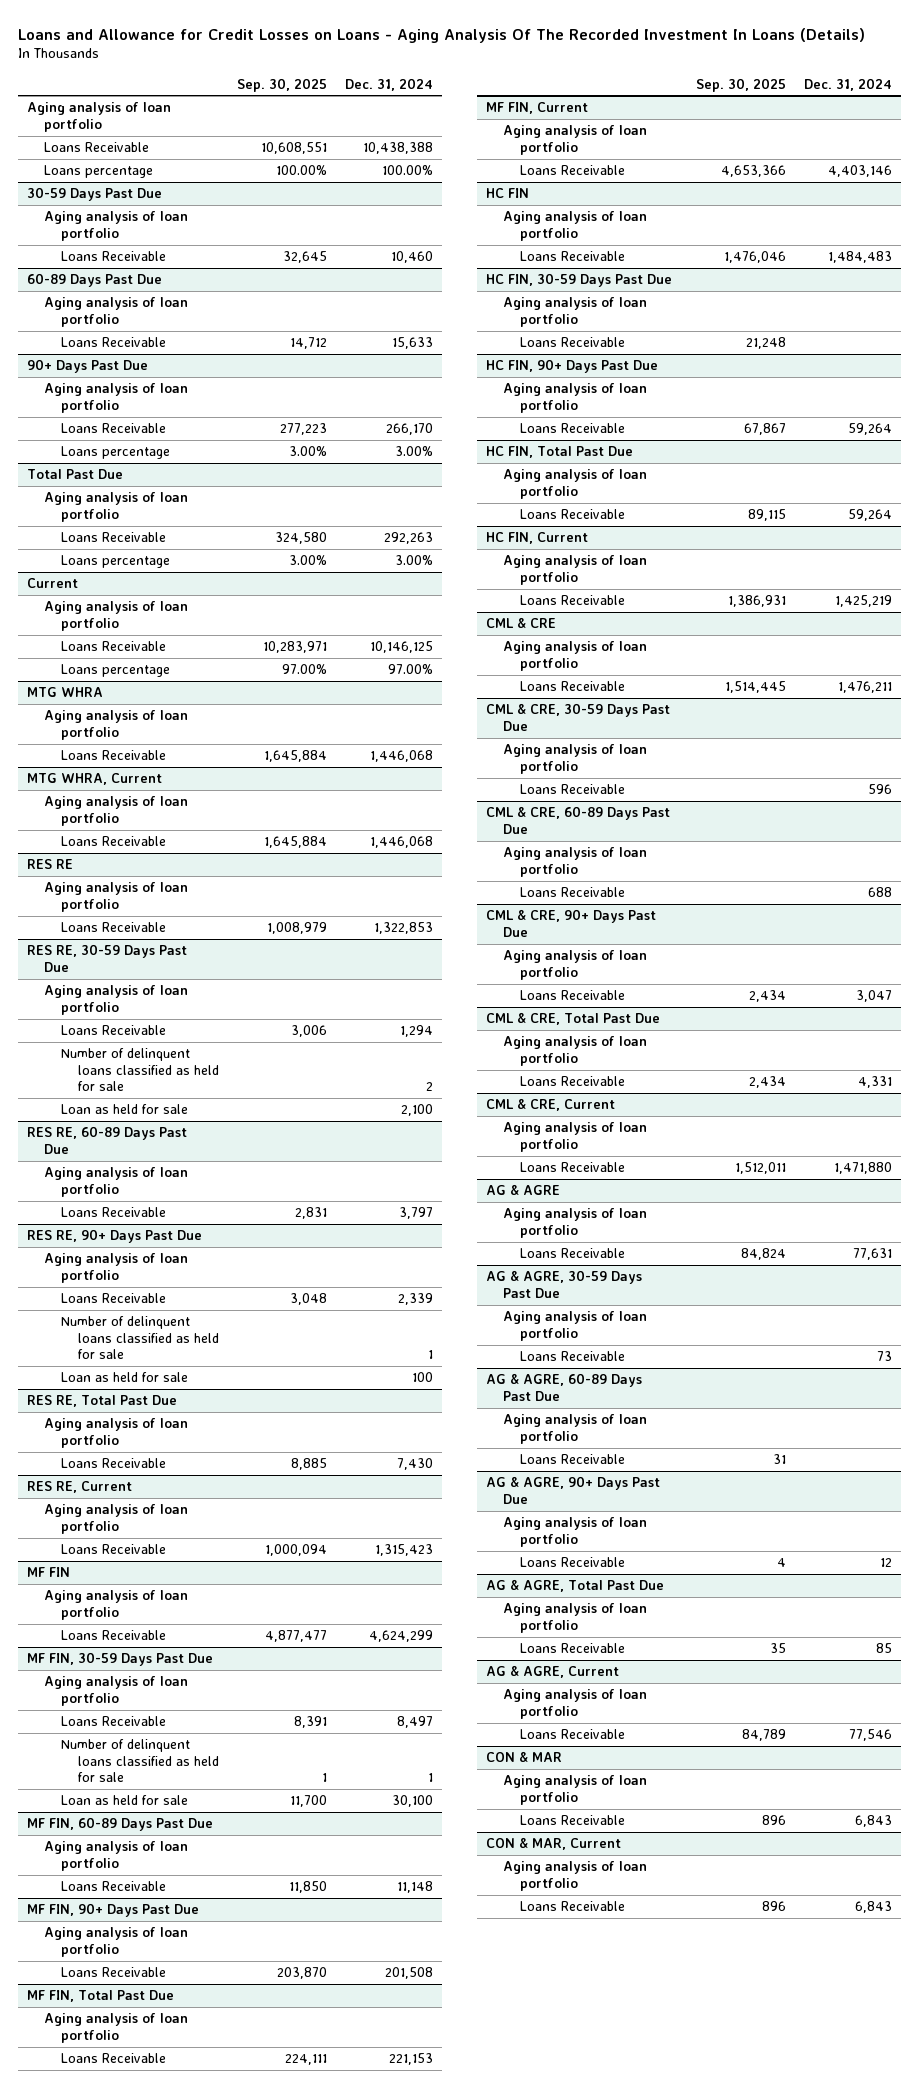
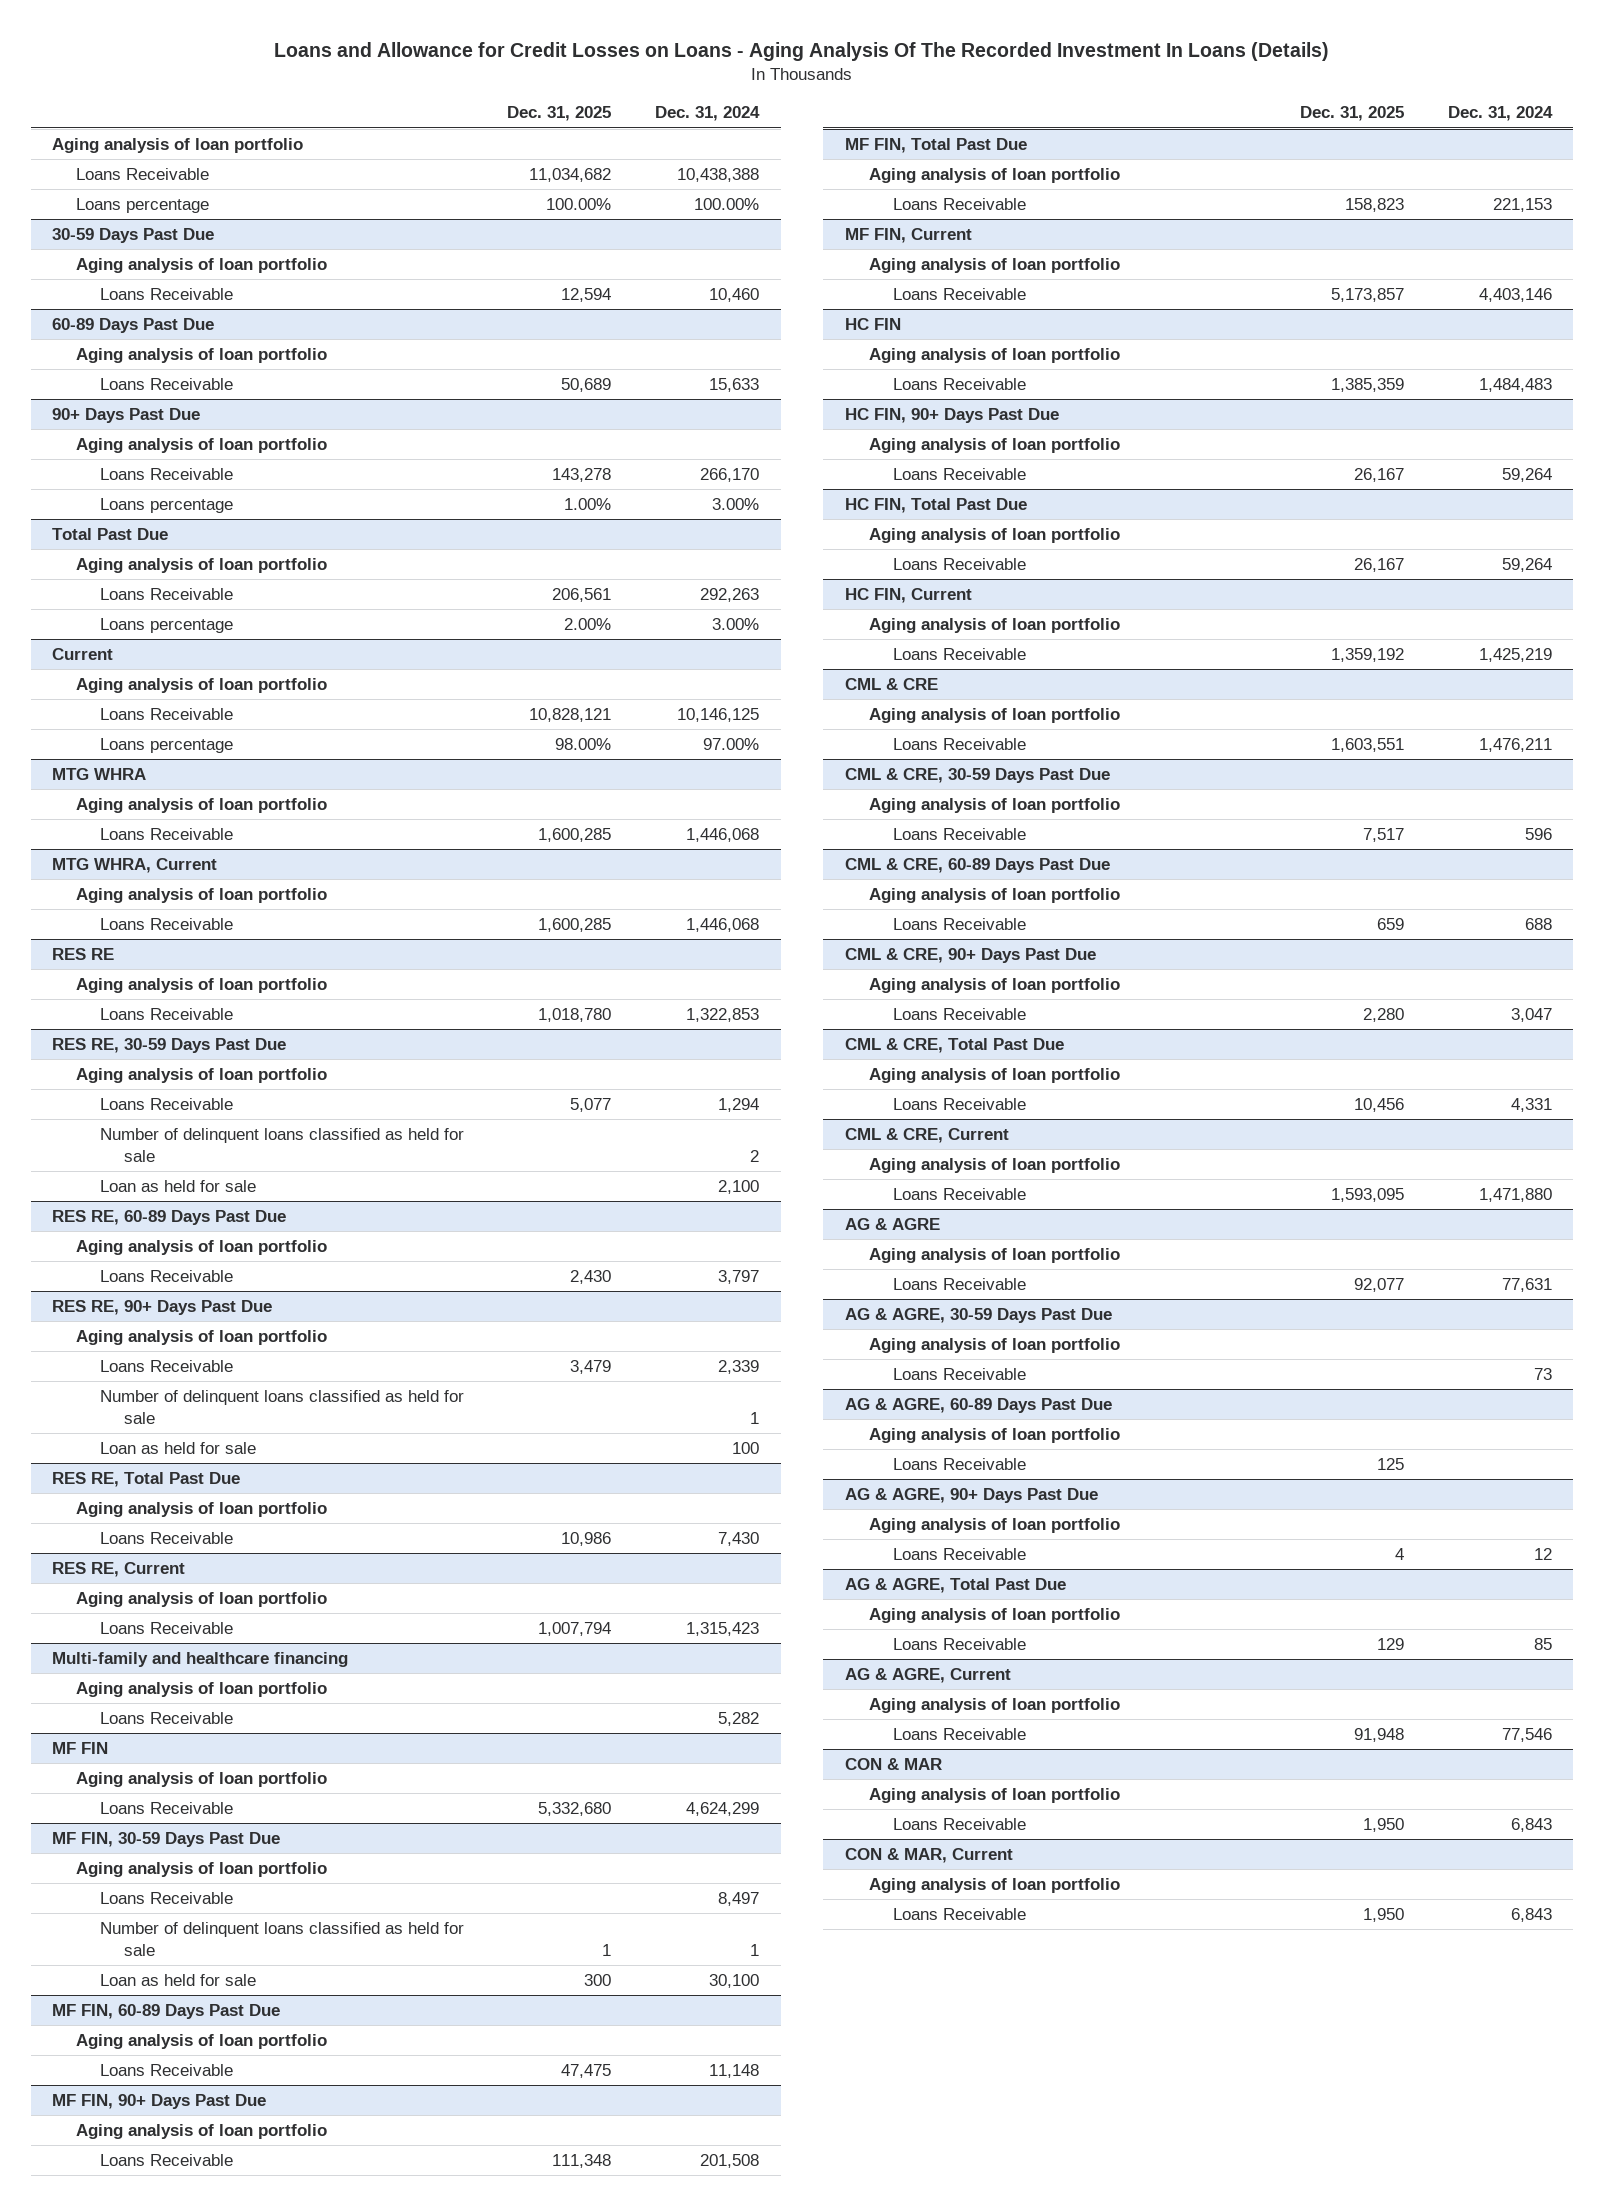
[237,77,328,92] Sep. 30, 2025 -> none
none -> [507,106,612,122] Dec. 31, 2025
none -> [52,1652,349,1668] Multi-family and healthcare financing
none -> [76,1682,328,1698] Aging analysis of loan portfolio
none -> [100,1712,234,1725] Loans Receivable
[486,273,673,288] HC FIN, 30-59 Days Past Due -> none
[503,297,648,327] Aging analysis of loan portfolio -> none
[520,337,626,348] Loans Receivable -> none

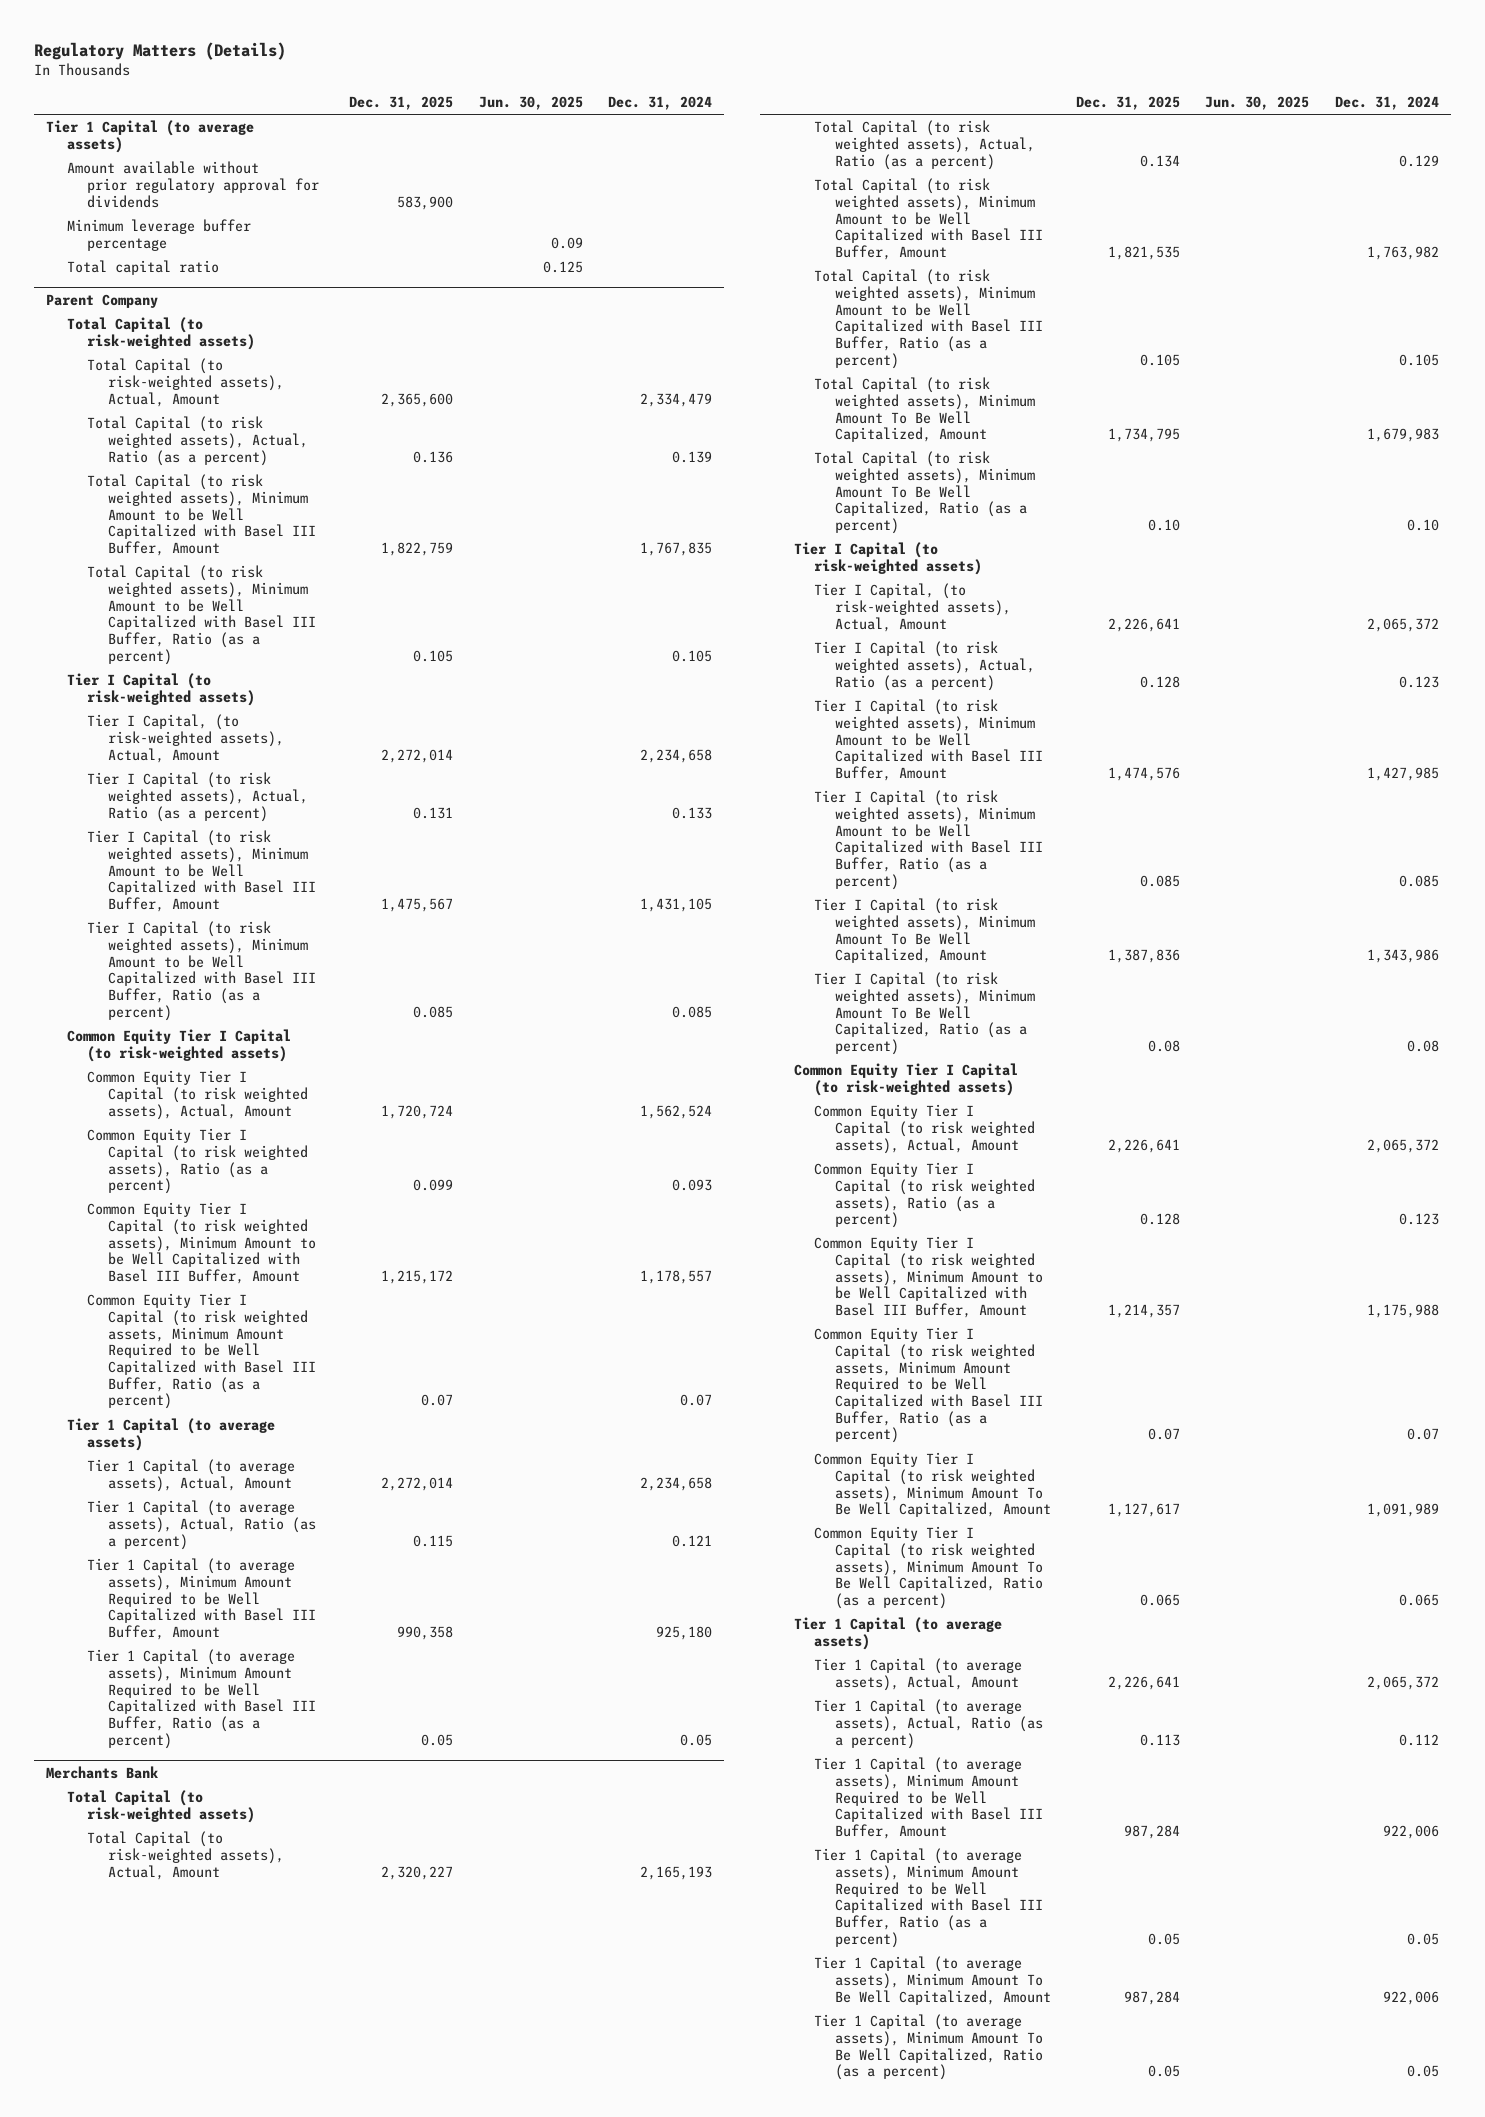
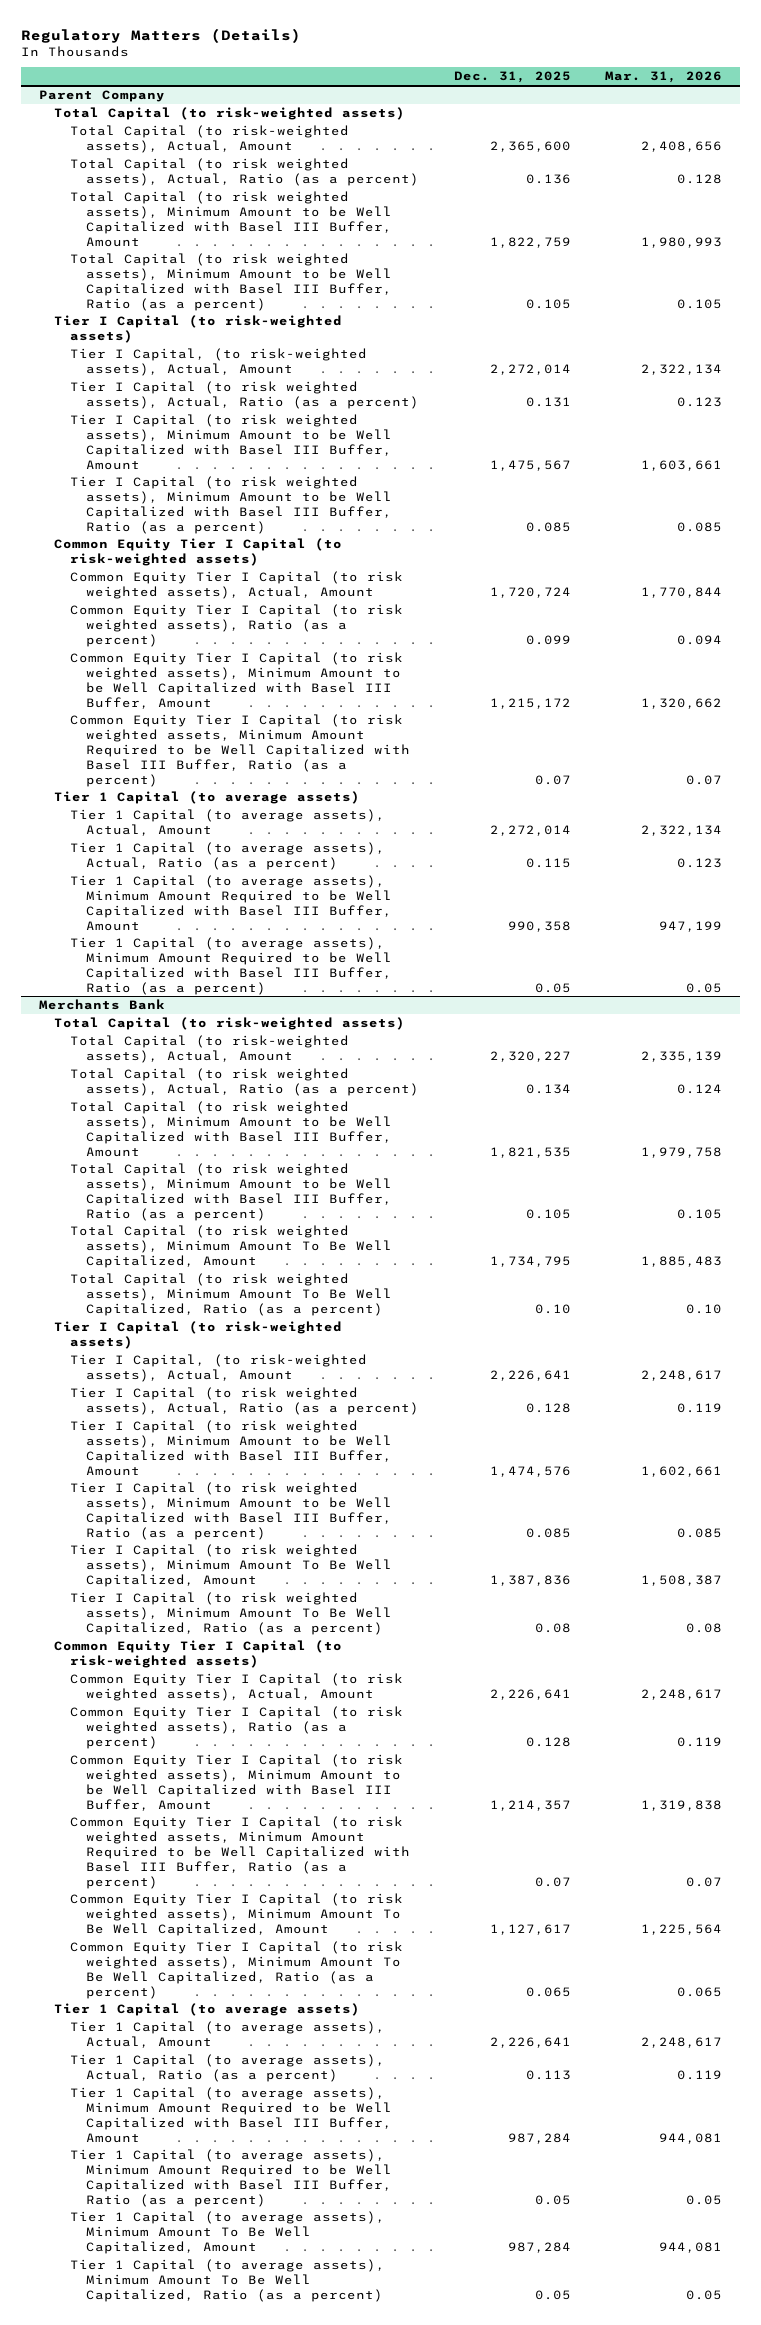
[478,96,583,111] Jun. 30, 2025 -> none
[607,96,712,111] Dec. 31, 2024 -> none
none -> [605,71,723,84] Mar. 31, 2026
[46,120,255,153] Tier 1 Capital (to average assets) -> none
[66,161,320,208] Amount available without prior regulatory approval for dividends -> none
[66,219,251,251] Minimum leverage buffer percentage -> none
[66,260,219,276] Total capital ratio -> none

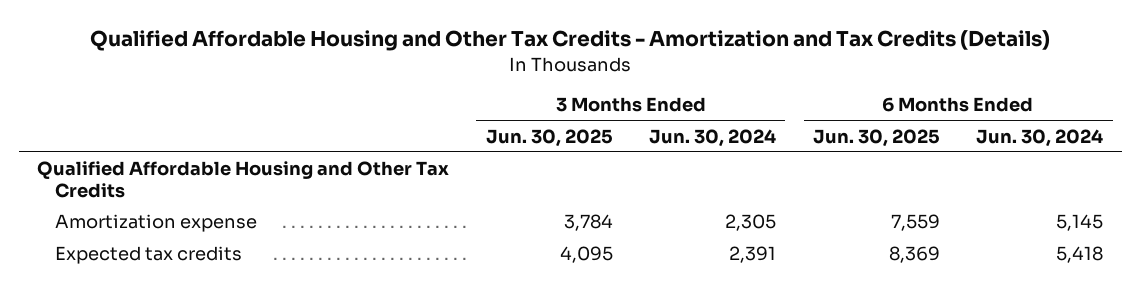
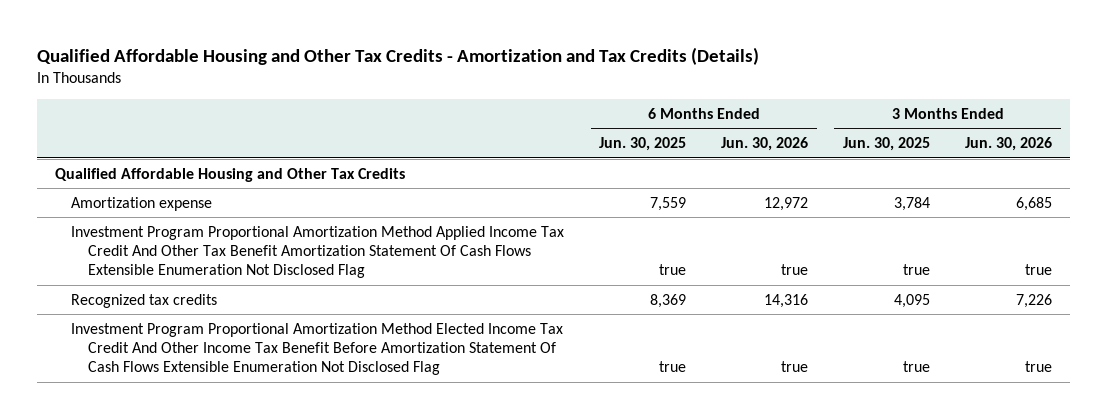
[649,128,777,147] Jun. 30, 2024 -> none
[976,128,1104,147] Jun. 30, 2024 -> none
none -> [721,137,809,152] Jun. 30, 2026
none -> [965,137,1053,152] Jun. 30, 2026
none -> [71,225,565,279] Investment Program Proportional Amortization Method Applied Income Tax Credit And Other Tax Benefit Amortization Statement Of Cash Flows Extensible Enumeration Not Disclosed Flag
[55,246,243,265] Expected tax credits -> [71,293,218,308] Recognized tax credits
none -> [71,322,564,376] Investment Program Proportional Amortization Method Elected Income Tax Credit And Other Income Tax Benefit Before Amortization Statement Of Cash Flows Extensible Enumeration Not Disclosed Flag

